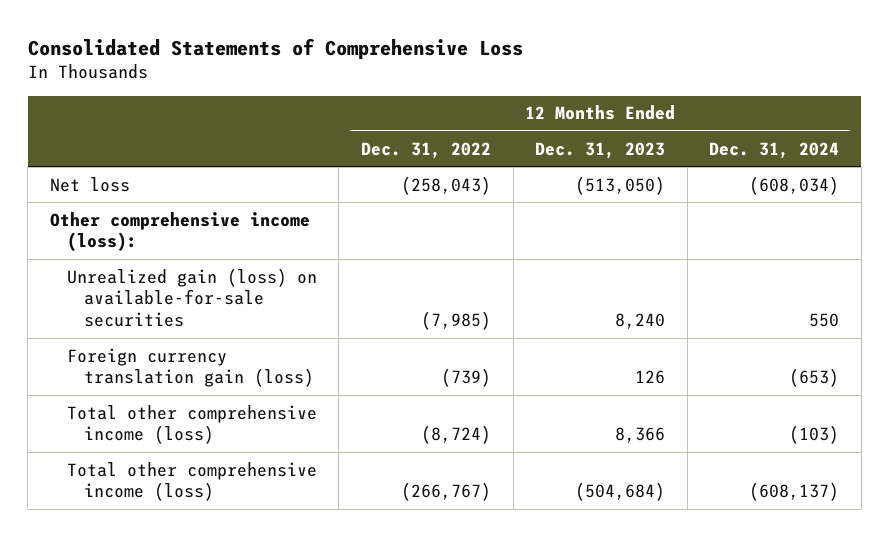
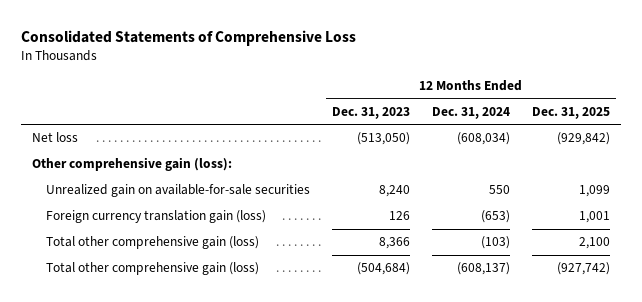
[361,141,492,159] Dec. 31, 2022 -> none
none -> [532,107,611,120] Dec. 31, 2025
[49,211,310,252] Other comprehensive income (loss): -> [32,157,233,172] Other comprehensive gain (loss):
[66,267,317,327] Unrealized gain (loss) on available-for-sale securities -> [45,184,310,198] Unrealized gain on available-for-sale securities
[66,404,317,445] Total other comprehensive income (loss) -> [45,236,259,250] Total other comprehensive gain (loss)
[66,461,317,502] Total other comprehensive income (loss) -> [45,262,259,276] Total other comprehensive gain (loss)

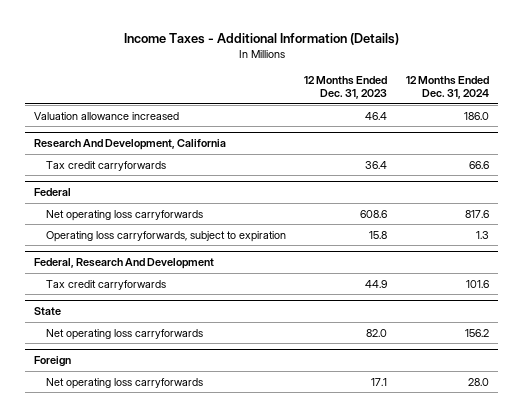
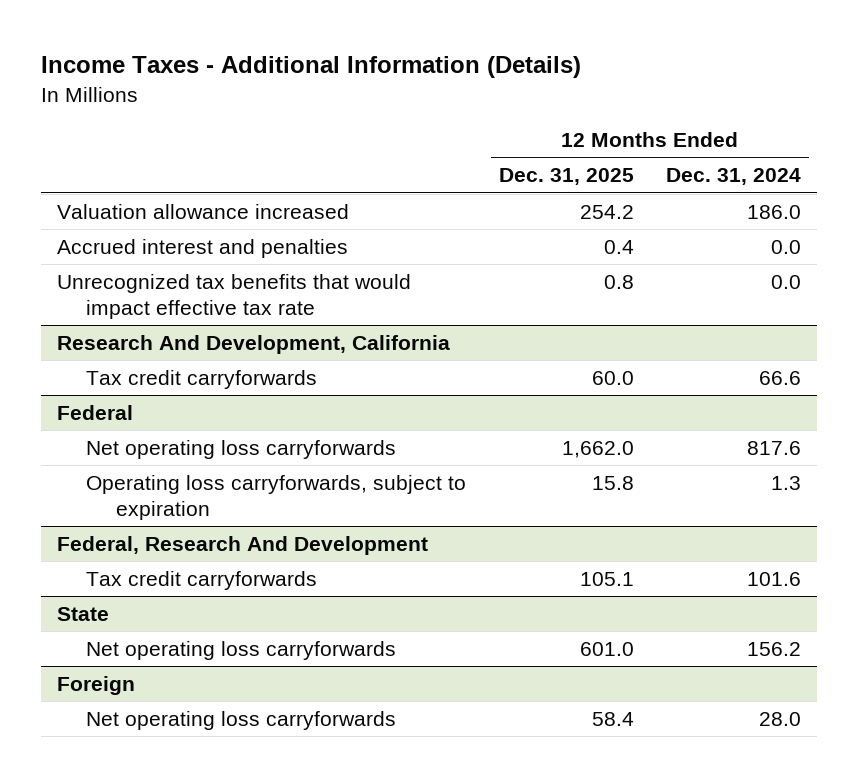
[304,75,388,100] 12 Months Ended Dec. 31, 2023 -> none
none -> [498,168,634,186] Dec. 31, 2025
none -> [57,238,349,258] Accrued interest and penalties
none -> [57,273,412,319] Unrecognized tax benefits that would impact effective tax rate

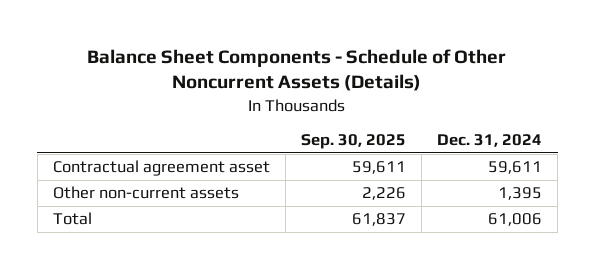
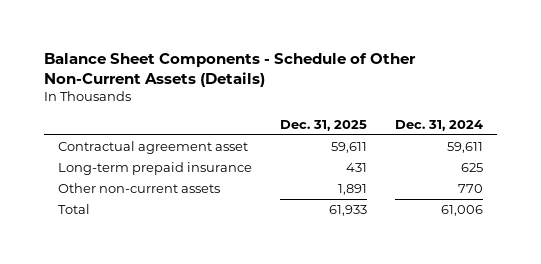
[87,48,507,92] Balance Sheet Components - Schedule of Other Noncurrent Assets (Details) -> [43,52,416,87] Balance Sheet Components - Schedule of Other Non-Current Assets (Details)
[300,134,406,150] Sep. 30, 2025 -> none
none -> [279,119,367,131] Dec. 31, 2025
none -> [57,162,252,176] Long-term prepaid insurance
[498,187,543,201] 1,395 -> [457,184,483,194] 770

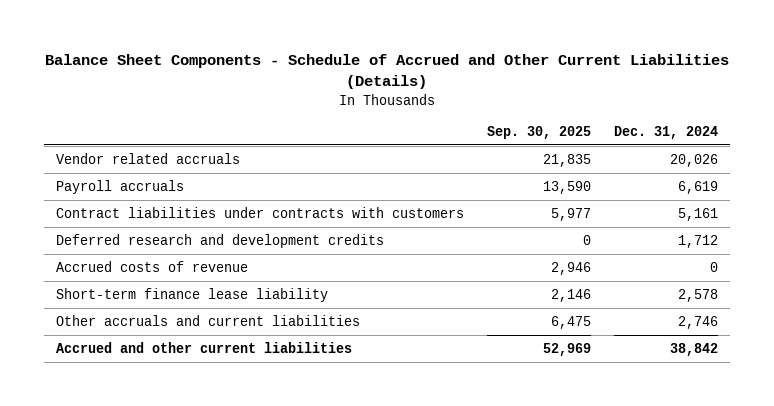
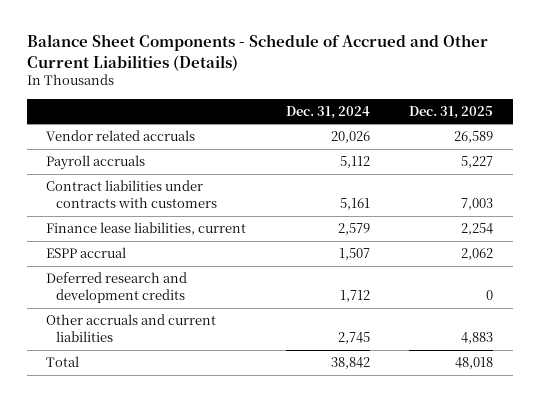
[487,125,592,139] Sep. 30, 2025 -> none
none -> [409,105,494,119] Dec. 31, 2025
[678,180,719,194] 6,619 -> [339,156,370,169] 5,112
none -> [46,222,247,236] Finance lease liabilities, current
none -> [46,247,127,259] ESPP accrual
[55,260,248,272] Accrued costs of revenue -> none
[55,287,328,302] Short-term finance lease liability -> none
[678,315,719,329] 2,746 -> [337,332,370,345] 2,745
[55,341,352,353] Accrued and other current liabilities -> [46,356,80,368] Total

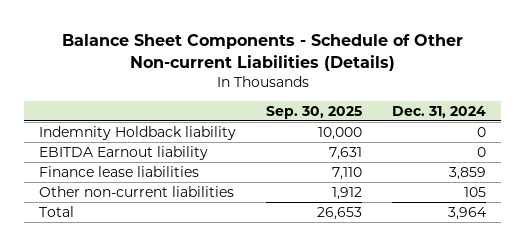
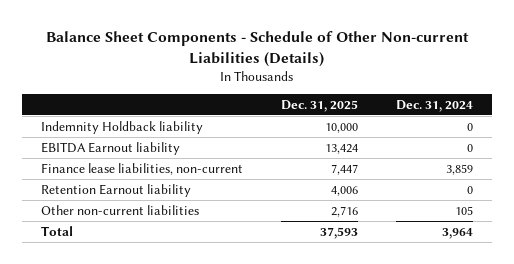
[266,105,363,119] Sep. 30, 2025 -> none
none -> [280,99,358,112] Dec. 31, 2025
[39,166,200,178] Finance lease liabilities -> [40,162,243,175] Finance lease liabilities, non-current
none -> [40,183,191,197] Retention Earnout liability

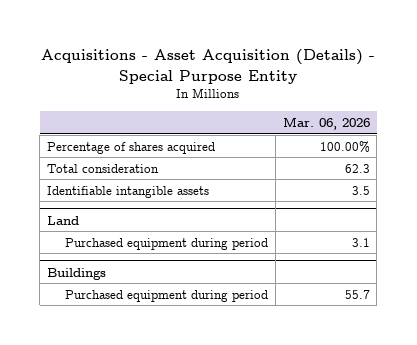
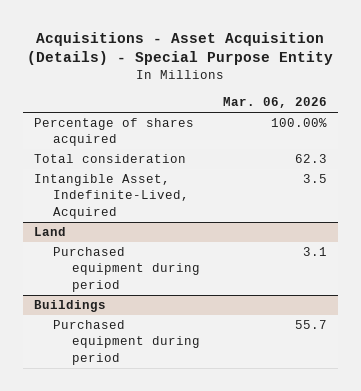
[47,185,210,198] Identifiable intangible assets -> [34,174,190,219] Intangible Asset, Indefinite-Lived, Acquired

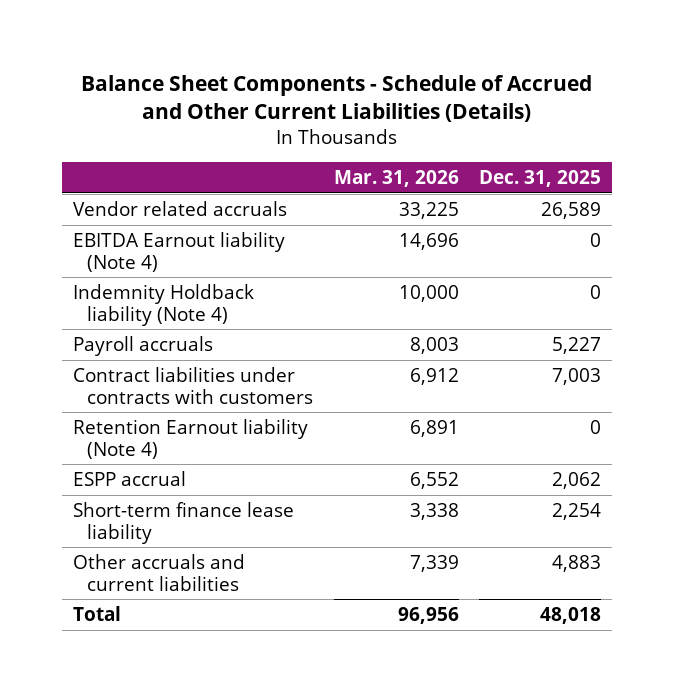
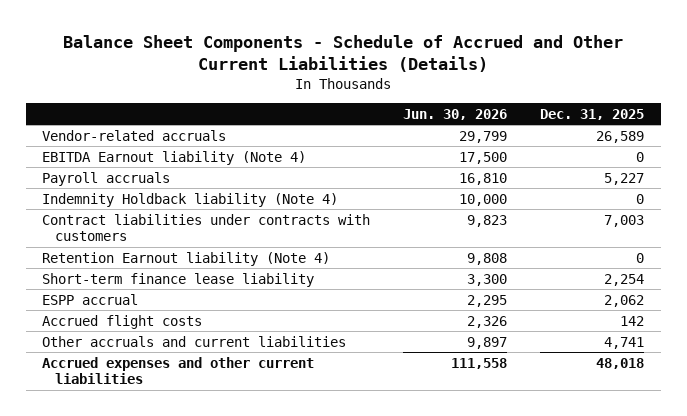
[333,170,459,188] Mar. 31, 2026 -> none
none -> [403,108,508,120] Jun. 30, 2026
[72,200,287,216] Vendor related accruals -> [42,129,227,141] Vendor-related accruals
[72,283,254,326] Indemnity Holdback liability (Note 4) -> [42,192,339,207] Indemnity Holdback liability (Note 4)
[72,470,186,486] ESPP accrual -> [42,293,139,305] ESPP accrual
none -> [42,314,203,329] Accrued flight costs
[552,554,602,572] 4,883 -> [604,336,645,349] 4,741
[72,605,121,621] Total -> [42,356,315,385] Accrued expenses and other current liabilities

